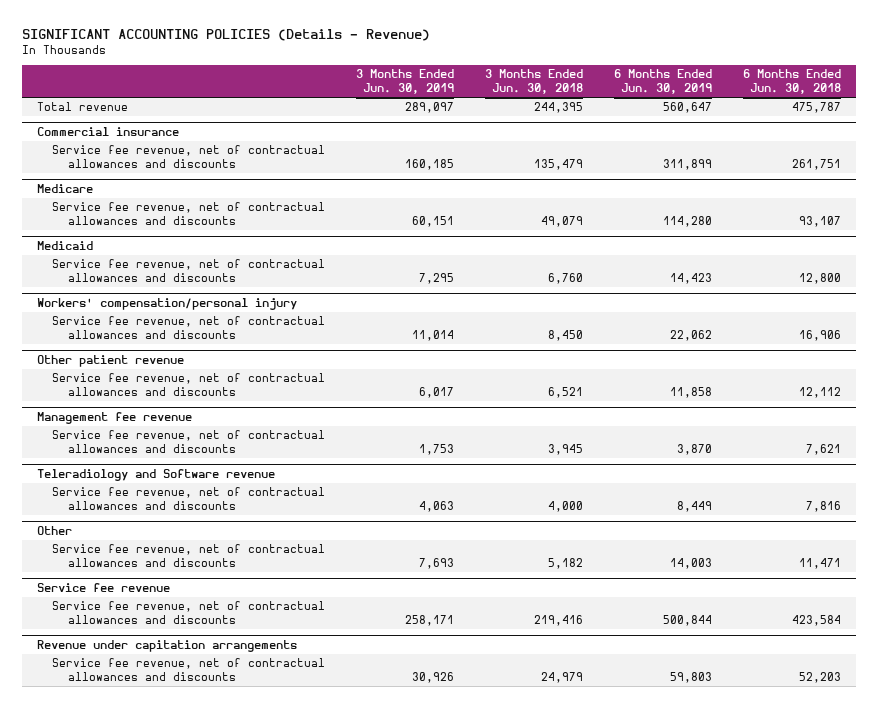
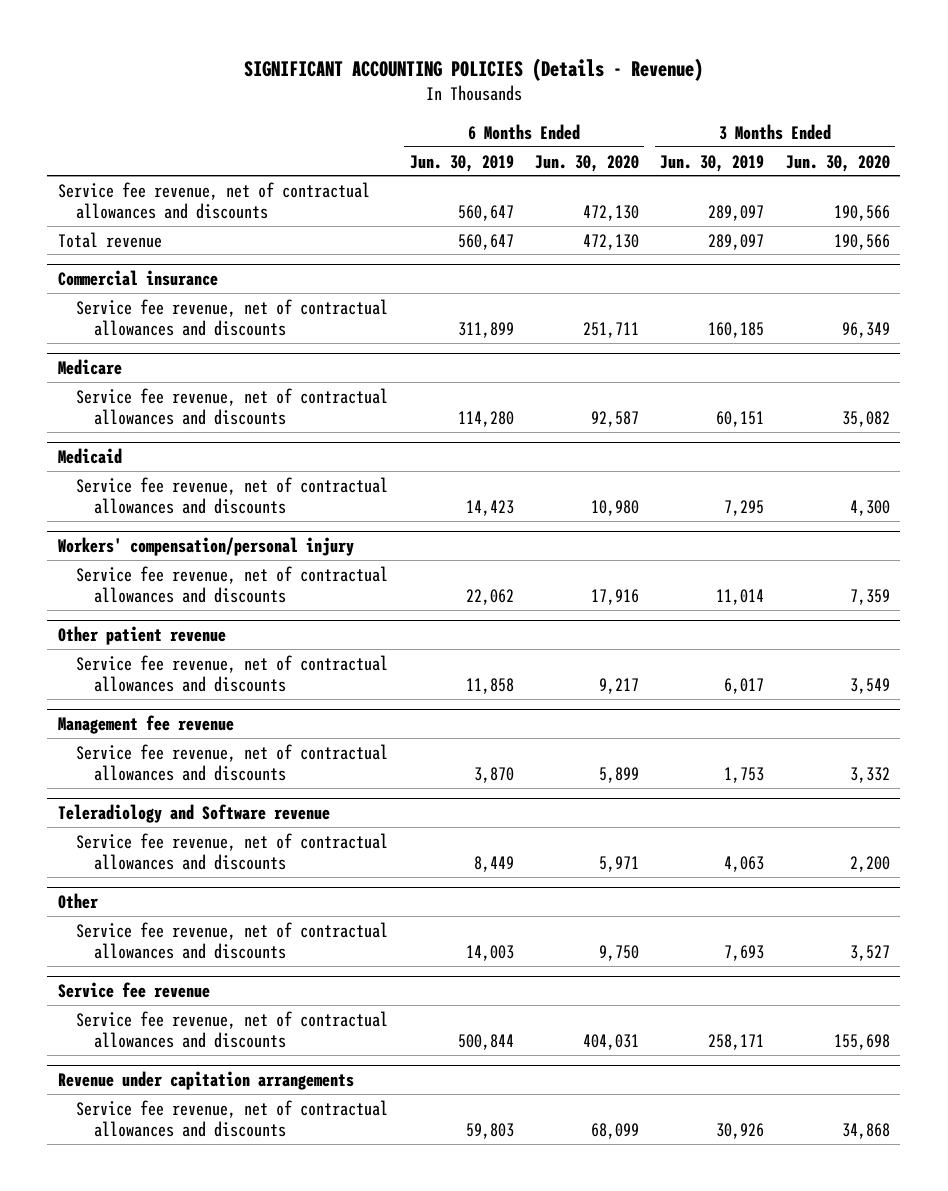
[484,69,583,95] 3 Months Ended Jun. 30, 2018 -> none
[742,69,841,95] 6 Months Ended Jun. 30, 2018 -> none
none -> [534,154,639,172] Jun. 30, 2020
none -> [785,154,890,172] Jun. 30, 2020
none -> [57,181,370,219] Service fee revenue, net of contractual allowances and discounts

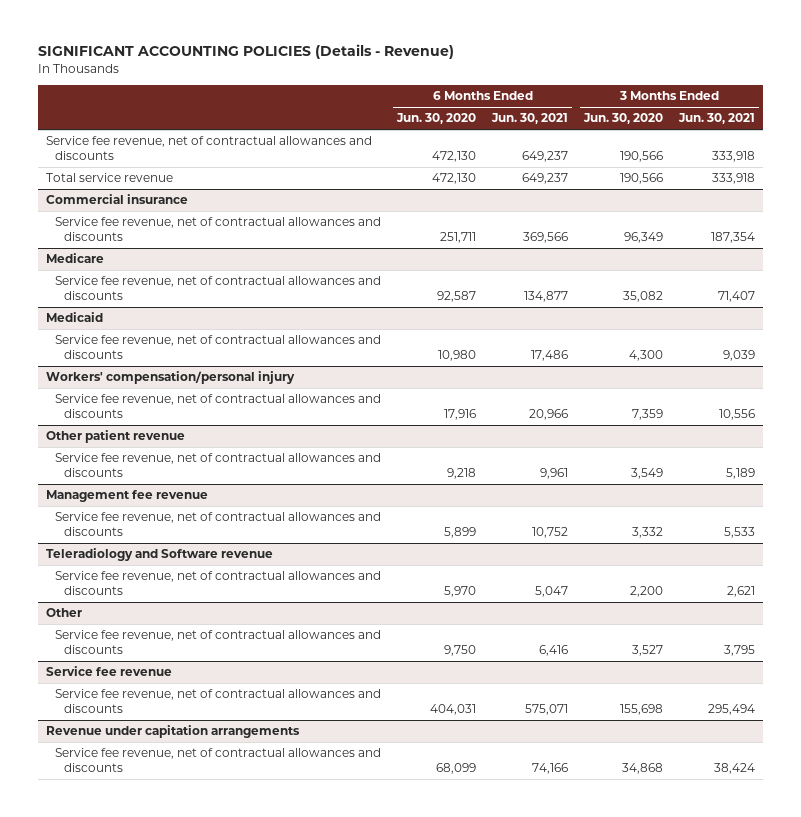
[409,154,514,172] Jun. 30, 2019 -> none
[660,154,765,172] Jun. 30, 2019 -> none
none -> [491,113,569,125] Jun. 30, 2021
none -> [678,113,756,125] Jun. 30, 2021
[57,231,162,248] Total revenue -> [45,173,173,183] Total service revenue
[598,677,639,694] 9,217 -> [447,467,477,479] 9,218
[598,855,639,872] 5,971 -> [444,585,477,597] 5,970

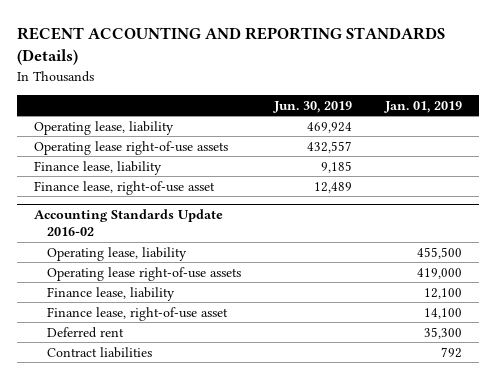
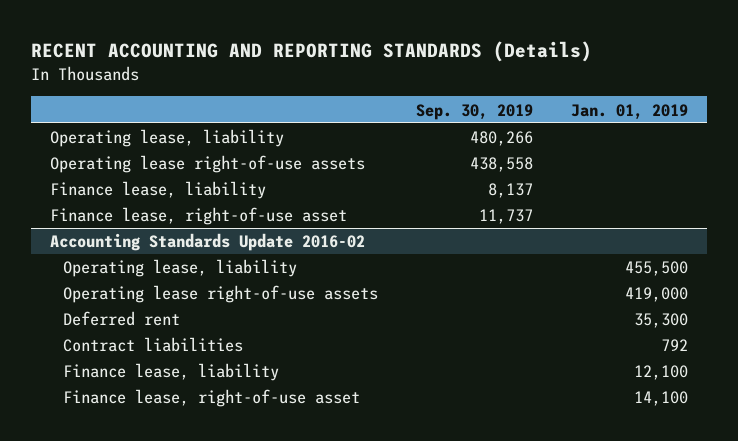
[273,100,353,113] Jun. 30, 2019 -> none
none -> [415,103,533,120] Sep. 30, 2019
[47,286,176,301] Finance lease, liability -> [62,363,279,382] Finance lease, liability
[47,306,229,321] Finance lease, right-of-use asset -> [62,389,360,408] Finance lease, right-of-use asset

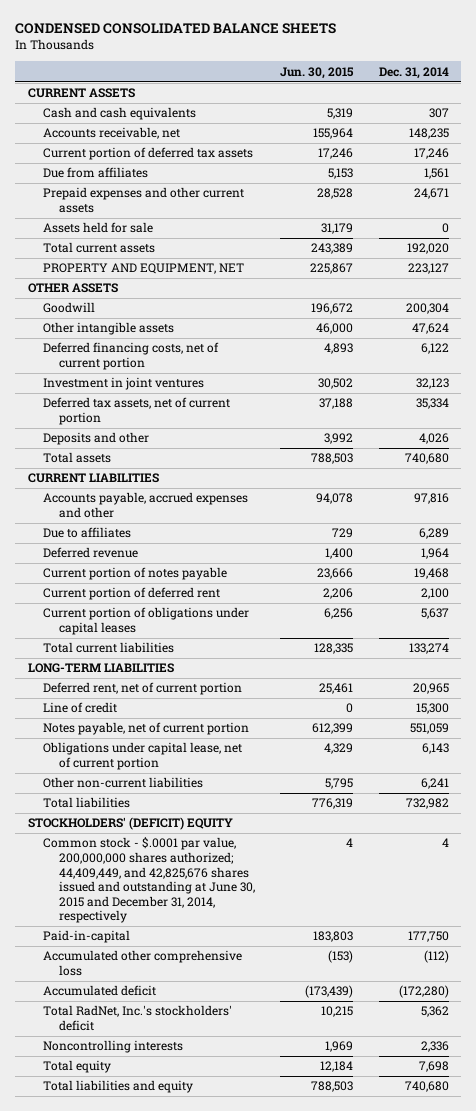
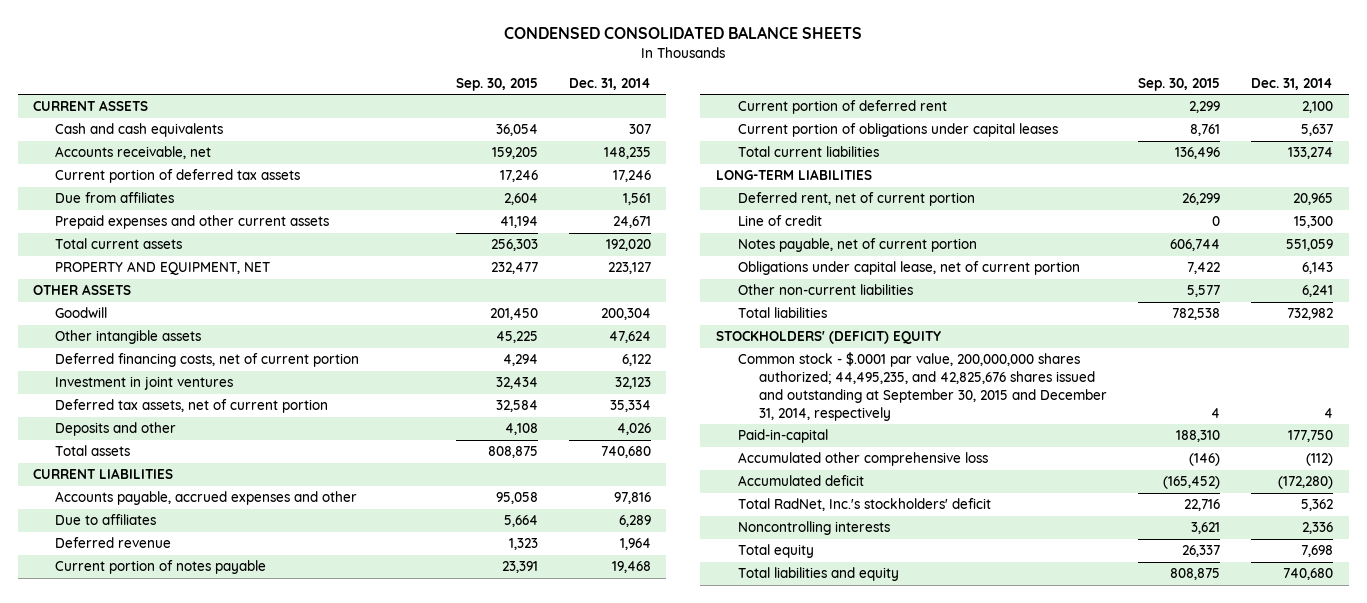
[280,66,355,79] Jun. 30, 2015 -> none
none -> [455,77,538,91] Sep. 30, 2015
[43,222,154,234] Assets held for sale -> none
[43,837,256,924] Common stock - $.0001 par value, 200,000,000 shares authorized; 44,409,449, and 42,825,676 shares issued and outstanding at June 30, 2015 and December 31, 2014, respectively -> [737,352,1108,421] Common stock - $.0001 par value, 200,000,000 shares authorized; 44,495,235, and 42,825,676 shares issued and outstanding at September 30, 2015 and December 31, 2014, respectively

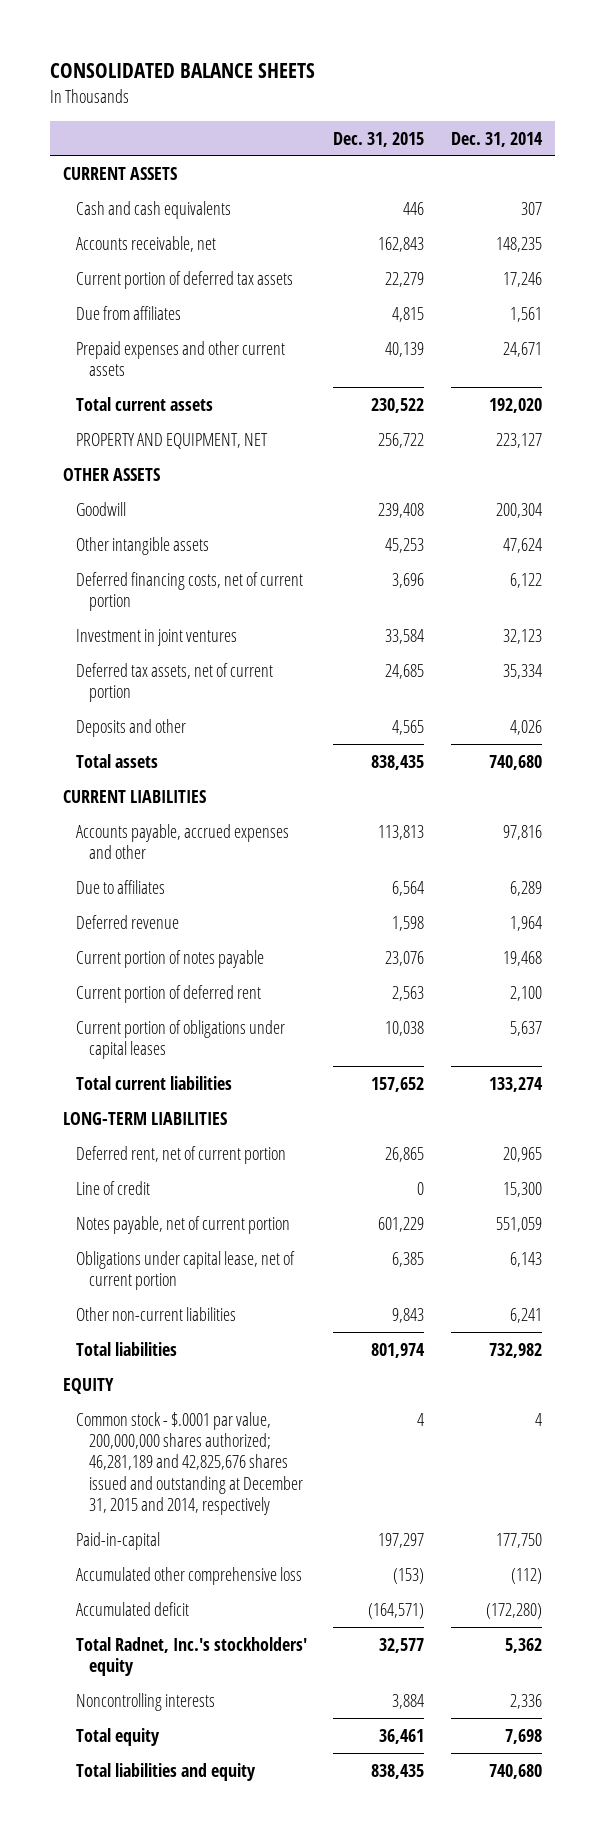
[504,26,863,40] CONDENSED CONSOLIDATED BALANCE SHEETS -> [49,63,315,79] CONSOLIDATED BALANCE SHEETS
[455,77,538,91] Sep. 30, 2015 -> none
none -> [333,131,425,147] Dec. 31, 2015
[715,331,941,345] STOCKHOLDERS' (DEFICIT) EQUITY -> [63,1377,115,1394] EQUITY
[737,352,1108,421] Common stock - $.0001 par value, 200,000,000 shares authorized; 44,495,235, and 42,825,676 shares issued and outstanding at September 30, 2015 and December 31, 2014, respectively -> [76,1411,304,1516] Common stock - $.0001 par value, 200,000,000 shares authorized; 46,281,189 and 42,825,676 shares issued and outstanding at December 31, 2015 and 2014, respectively
[737,498,991,512] Total RadNet, Inc.'s stockholders' deficit -> [76,1636,308,1677] Total Radnet, Inc.'s stockholders' equity

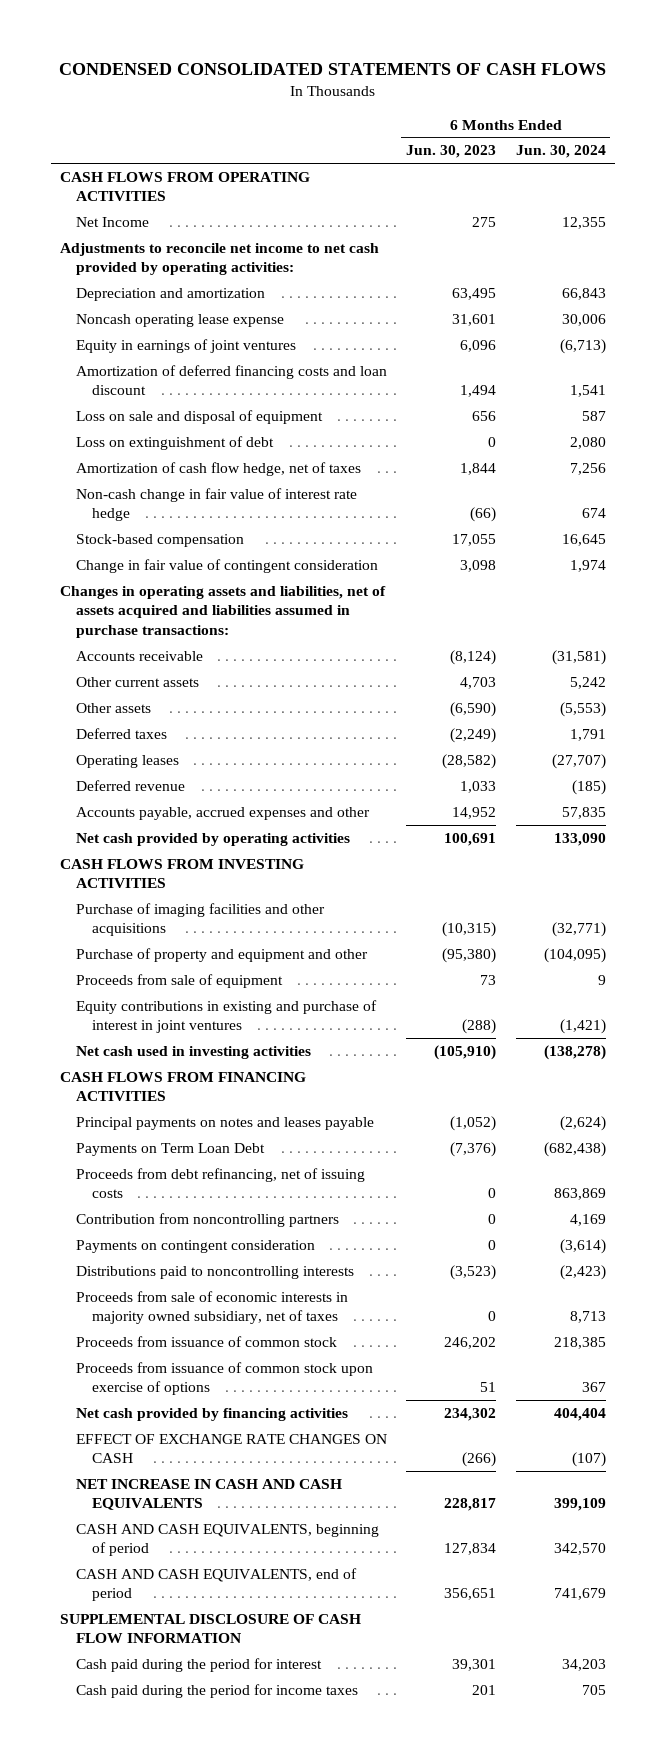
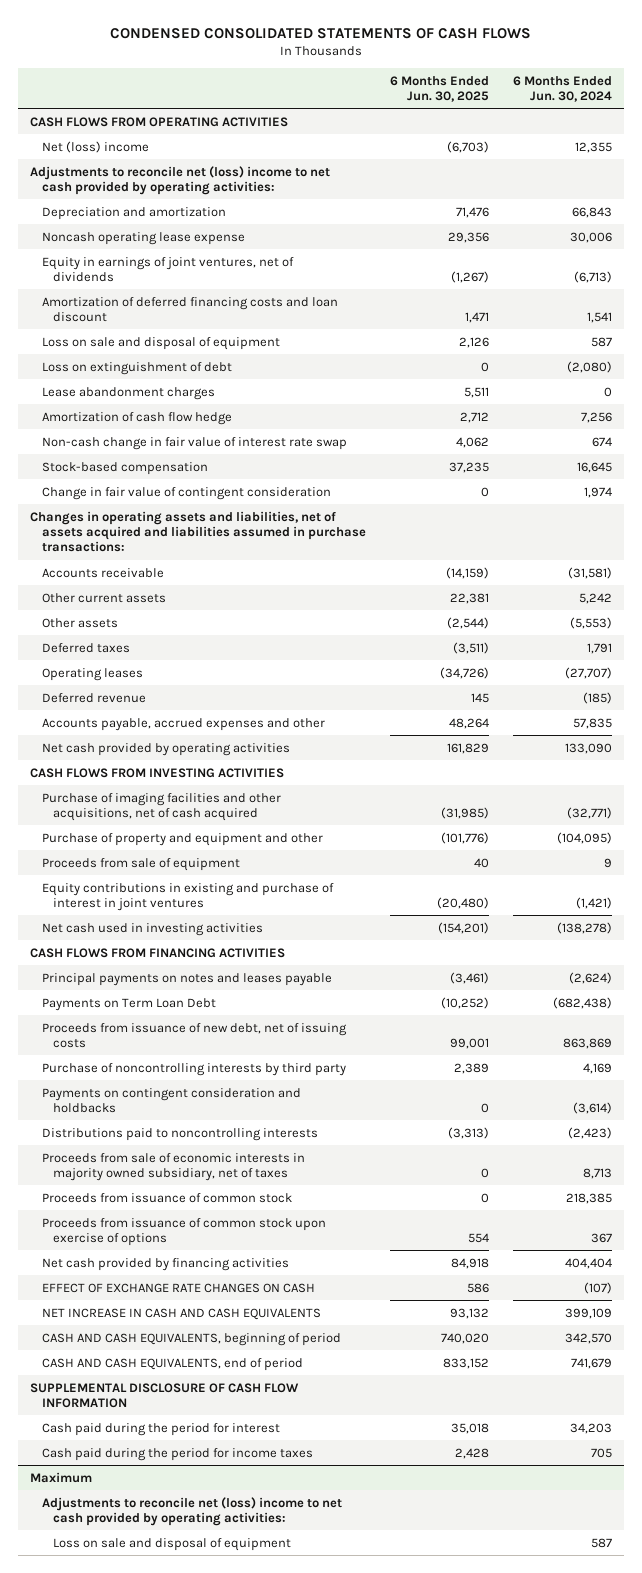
[406,145,497,159] Jun. 30, 2023 -> none
none -> [389,75,489,102] 6 Months Ended Jun. 30, 2025
[76,216,150,227] Net Income -> [41,140,149,153] Net (loss) income
[60,242,380,276] Adjustments to reconcile net income to net cash provided by operating activities: -> [30,165,331,195] Adjustments to reconcile net (loss) income to net cash provided by operating activities:
[76,338,297,353] Equity in earnings of joint ventures -> [41,256,294,282] Equity in earnings of joint ventures, net of dividends
[569,436,606,449] 2,080 -> [567,360,613,373] (2,080)
none -> [41,386,215,400] Lease abandonment charges
[76,461,362,476] Amortization of cash flow hedge, net of taxes -> [41,411,232,425] Amortization of cash flow hedge
[76,487,358,522] Non-cash change in fair value of interest rate hedge -> [41,436,347,450] Non-cash change in fair value of interest rate swap
[76,902,326,937] Purchase of imaging facilities and other acquisitions -> [41,792,281,821] Purchase of imaging facilities and other acquisitions, net of cash acquired
[76,1167,366,1199] Proceeds from debt refinancing, net of issuing costs -> [41,1022,347,1048] Proceeds from issuance of new debt, net of issuing costs
[76,1212,340,1227] Contribution from noncontrolling partners -> [41,1062,346,1076] Purchase of noncontrolling interests by third party
[76,1239,316,1253] Payments on contingent consideration -> [41,1087,301,1113] Payments on contingent consideration and holdbacks
none -> [30,1471,93,1483] Maximum
none -> [41,1496,342,1526] Adjustments to reconcile net (loss) income to net cash provided by operating activities:
none -> [53,1537,292,1551] Loss on sale and disposal of equipment

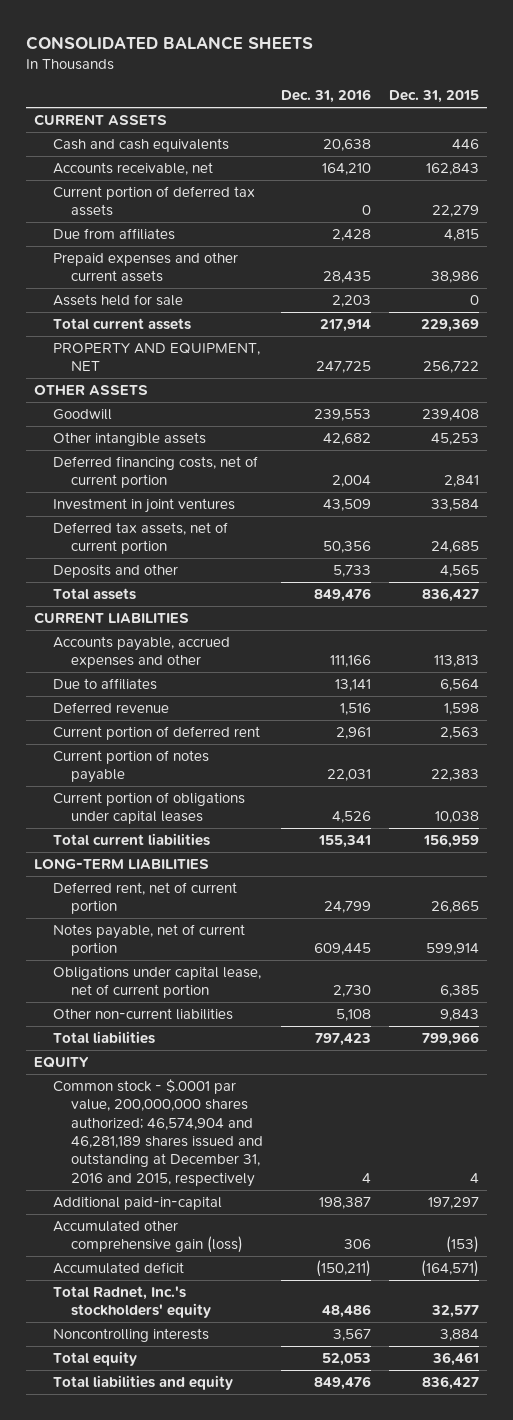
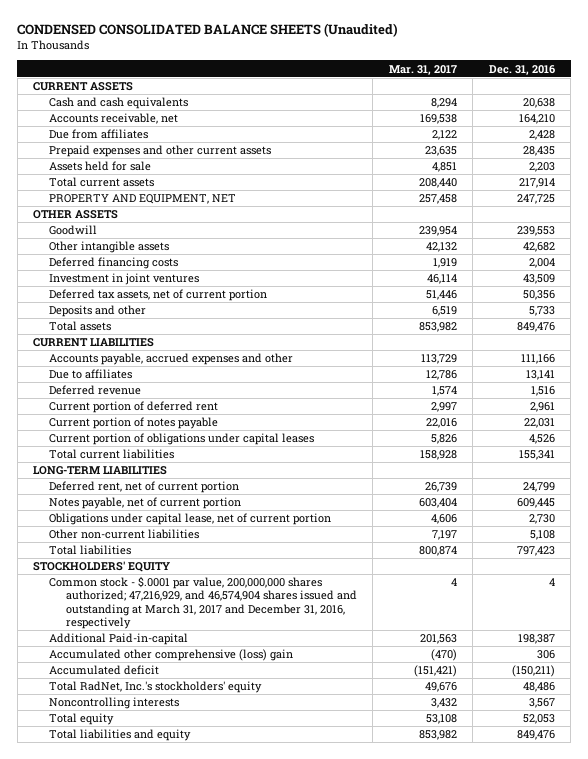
[25,35,313,50] CONSOLIDATED BALANCE SHEETS -> [17,23,399,38] CONDENSED CONSOLIDATED BALANCE SHEETS (Unaudited)
[388,90,479,104] Dec. 31, 2015 -> none
none -> [388,64,457,75] Mar. 31, 2017
[52,185,255,217] Current portion of deferred tax assets -> none
[52,455,258,489] Deferred financing costs, net of current portion -> [49,257,179,270] Deferred financing costs
[34,1056,90,1068] EQUITY -> [33,561,171,573] STOCKHOLDERS' EQUITY
[52,1078,264,1187] Common stock - $.0001 par value, 200,000,000 shares authorized; 46,574,904 and 46,281,189 shares issued and outstanding at December 31, 2016 and 2015, respectively -> [49,576,357,629] Common stock - $.0001 par value, 200,000,000 shares authorized; 47,216,929, and 46,574,904 shares issued and outstanding at March 31, 2017 and December 31, 2016, respectively
[52,1195,222,1210] Additional paid-in-capital -> [49,633,189,646] Additional Paid-in-capital
[52,1219,244,1254] Accumulated other comprehensive gain (loss) -> [49,649,294,662] Accumulated other comprehensive (loss) gain
[52,1285,212,1319] Total Radnet, Inc.'s stockholders' equity -> [49,681,263,694] Total RadNet, Inc.'s stockholders' equity

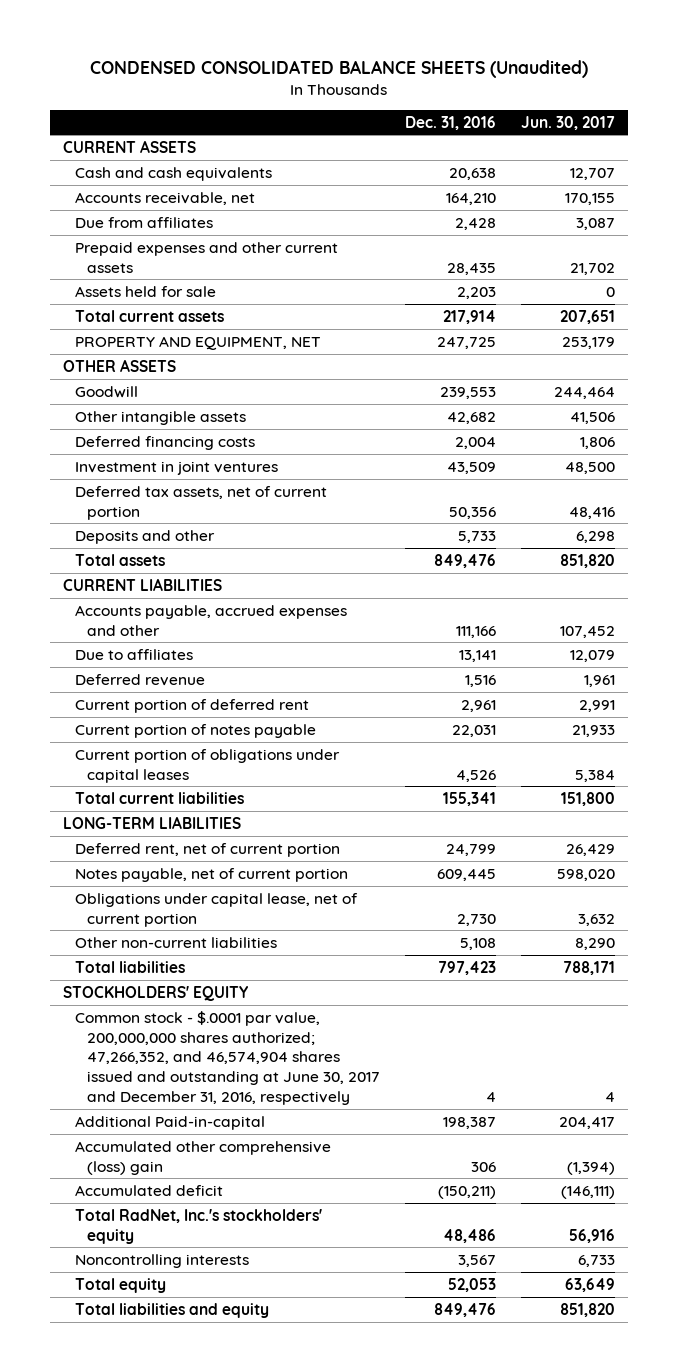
[388,64,457,75] Mar. 31, 2017 -> none
none -> [521,115,616,130] Jun. 30, 2017
[49,576,357,629] Common stock - $.0001 par value, 200,000,000 shares authorized; 47,216,929, and 46,574,904 shares issued and outstanding at March 31, 2017 and December 31, 2016, respectively -> [74,1010,380,1105] Common stock - $.0001 par value, 200,000,000 shares authorized; 47,266,352, and 46,574,904 shares issued and outstanding at June 30, 2017 and December 31, 2016, respectively

